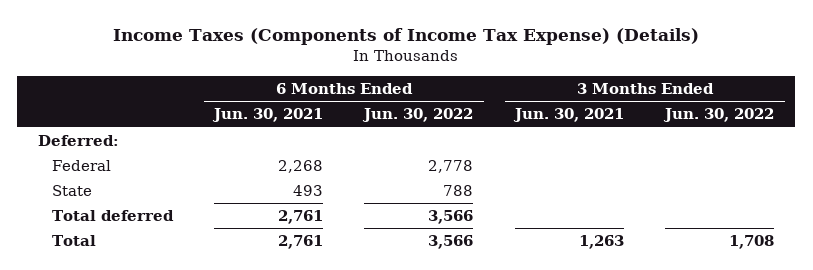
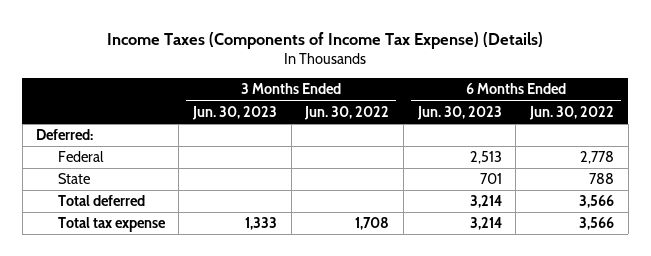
[212,108,324,123] Jun. 30, 2021 -> none
[512,108,624,123] Jun. 30, 2021 -> none
none -> [191,105,277,120] Jun. 30, 2023
none -> [416,105,502,120] Jun. 30, 2023
[51,235,96,247] Total -> [57,217,166,233] Total tax expense

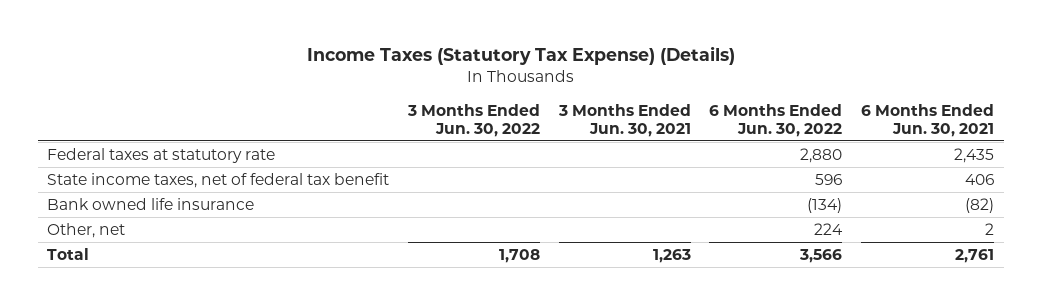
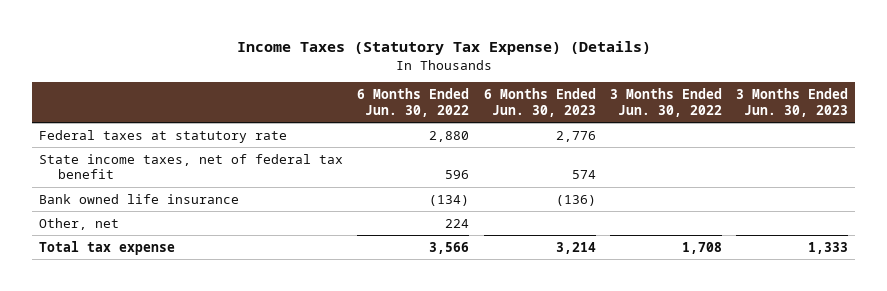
[557,103,691,137] 3 Months Ended Jun. 30, 2021 -> none
[861,103,995,137] 6 Months Ended Jun. 30, 2021 -> none
none -> [483,88,596,117] 6 Months Ended Jun. 30, 2023
none -> [735,88,848,117] 3 Months Ended Jun. 30, 2023
[46,247,89,260] Total -> [39,240,176,255] Total tax expense

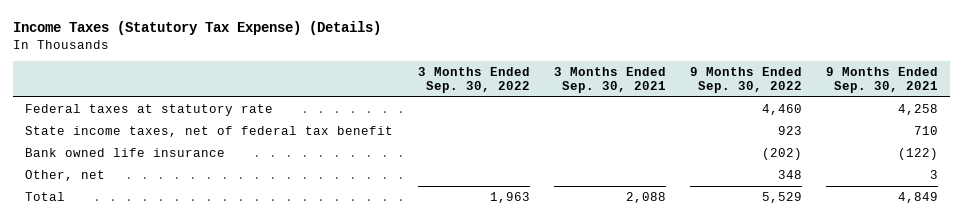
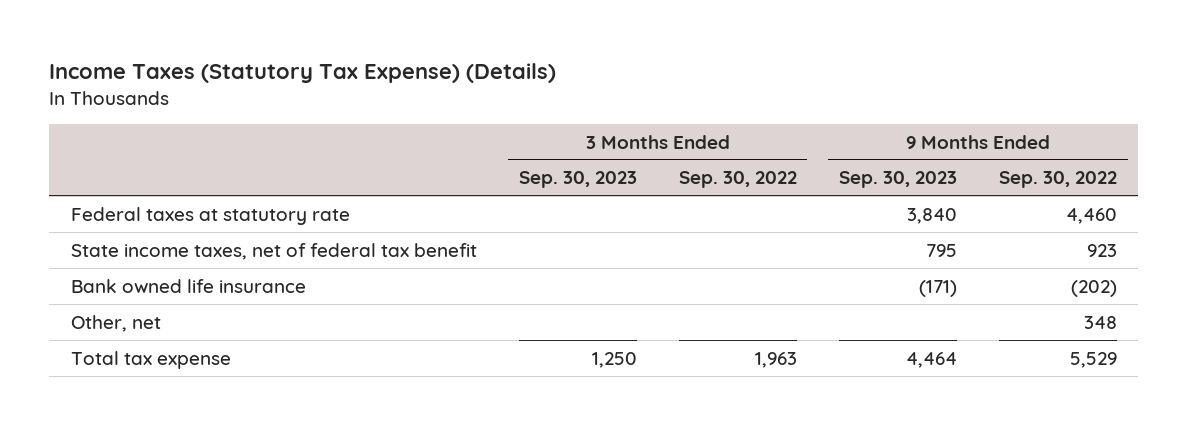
[553,66,666,94] 3 Months Ended Sep. 30, 2021 -> none
[826,66,939,94] 9 Months Ended Sep. 30, 2021 -> none
none -> [518,171,637,189] Sep. 30, 2023
none -> [838,171,957,189] Sep. 30, 2023
[25,191,66,201] Total -> [70,350,231,369] Total tax expense

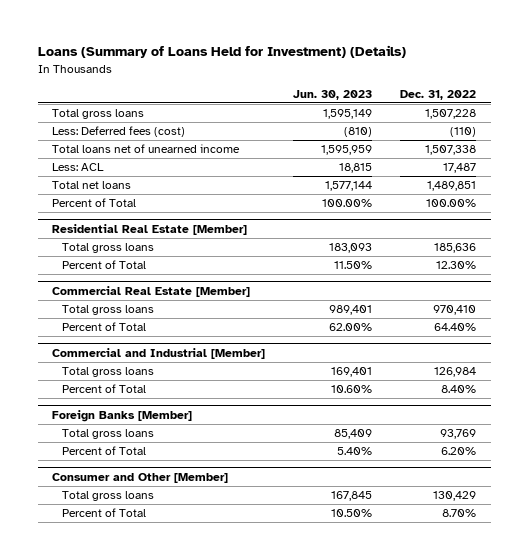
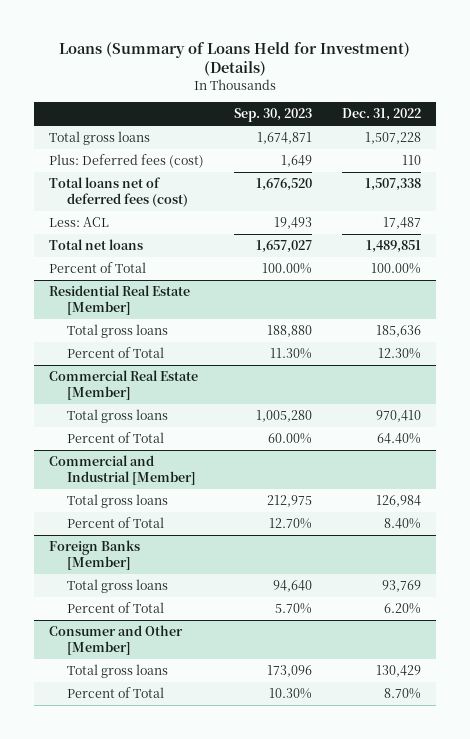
[293,89,373,100] Jun. 30, 2023 -> none
none -> [234,108,313,123] Sep. 30, 2023
[51,126,185,138] Less: Deferred fees (cost) -> [49,154,205,169] Plus: Deferred fees (cost)
[450,127,477,138] (110) -> [402,155,422,166] 110
[51,144,240,154] Total loans net of unearned income -> [49,177,189,207] Total loans net of deferred fees (cost)

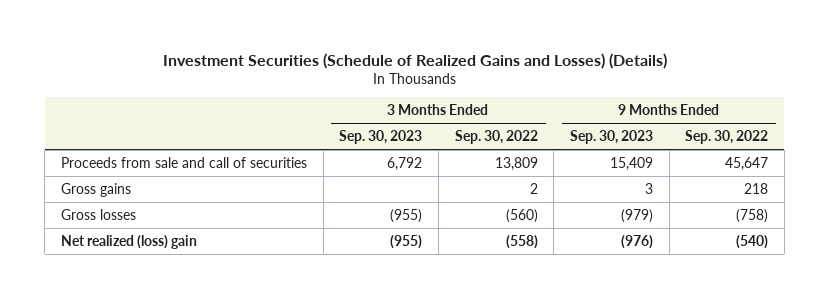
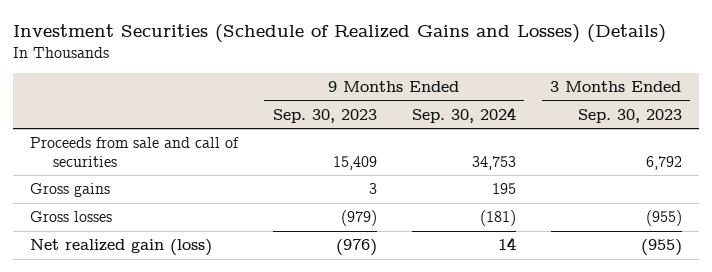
[454,130,538,145] Sep. 30, 2022 -> none
[685,130,769,145] Sep. 30, 2022 -> none
none -> [411,106,516,123] Sep. 30, 2024
[60,234,197,249] Net realized (loss) gain -> [30,239,213,257] Net realized gain (loss)

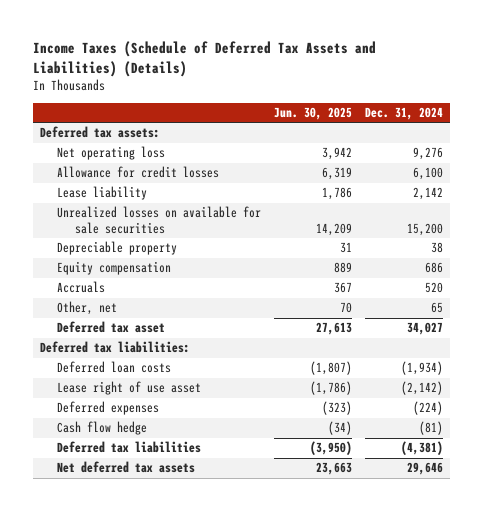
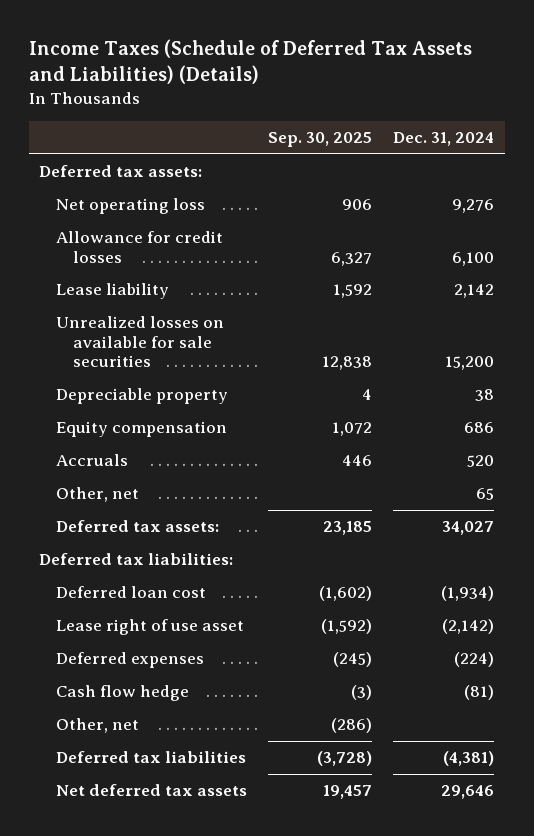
[274,106,353,120] Jun. 30, 2025 -> none
none -> [268,132,373,148] Sep. 30, 2025
[57,321,166,334] Deferred tax asset -> [56,520,220,533] Deferred tax assets:
[57,361,172,374] Deferred loan costs -> [56,586,207,599] Deferred loan cost
none -> [56,718,140,734] Other, net

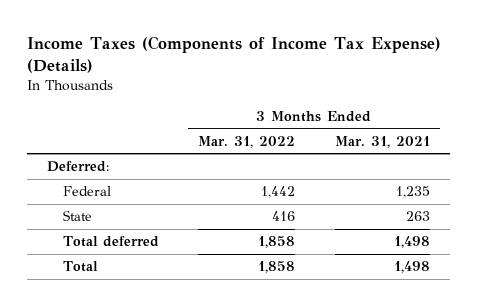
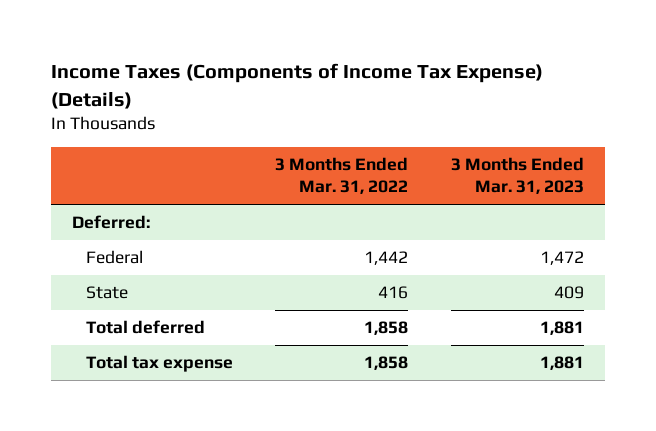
[334,135,430,148] Mar. 31, 2021 -> none
none -> [450,157,584,195] 3 Months Ended Mar. 31, 2023
[62,261,98,273] Total -> [85,355,233,373] Total tax expense

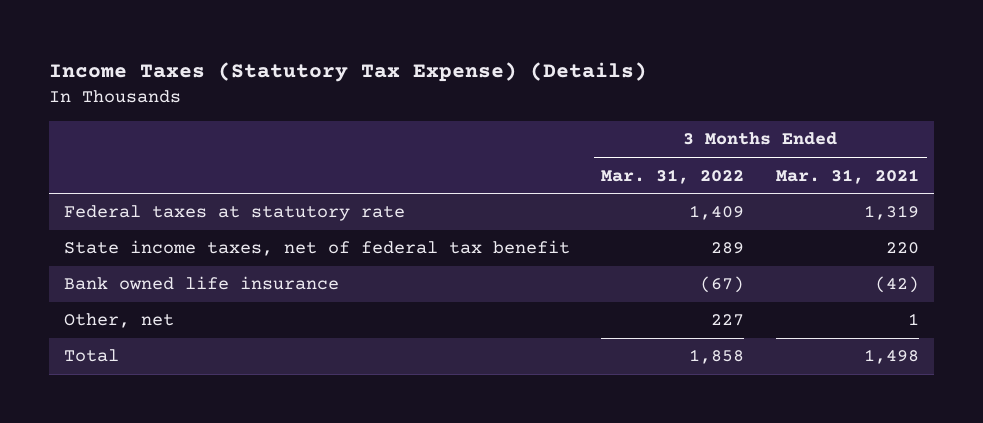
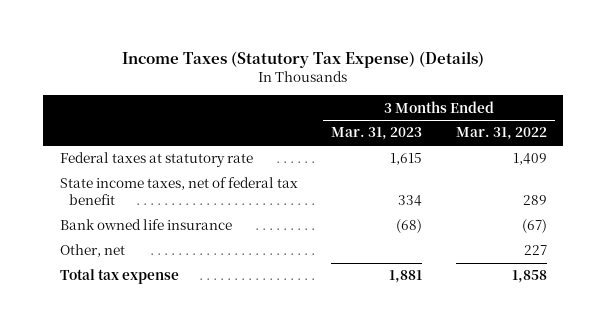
[775,168,919,184] Mar. 31, 2021 -> none
none -> [331,127,423,141] Mar. 31, 2023
[64,349,120,363] Total -> [60,269,180,285] Total tax expense

